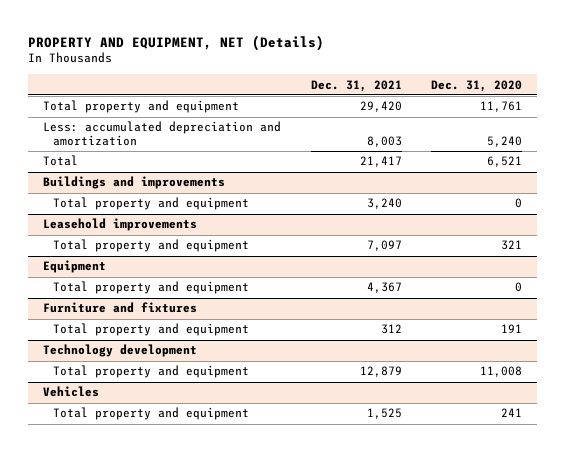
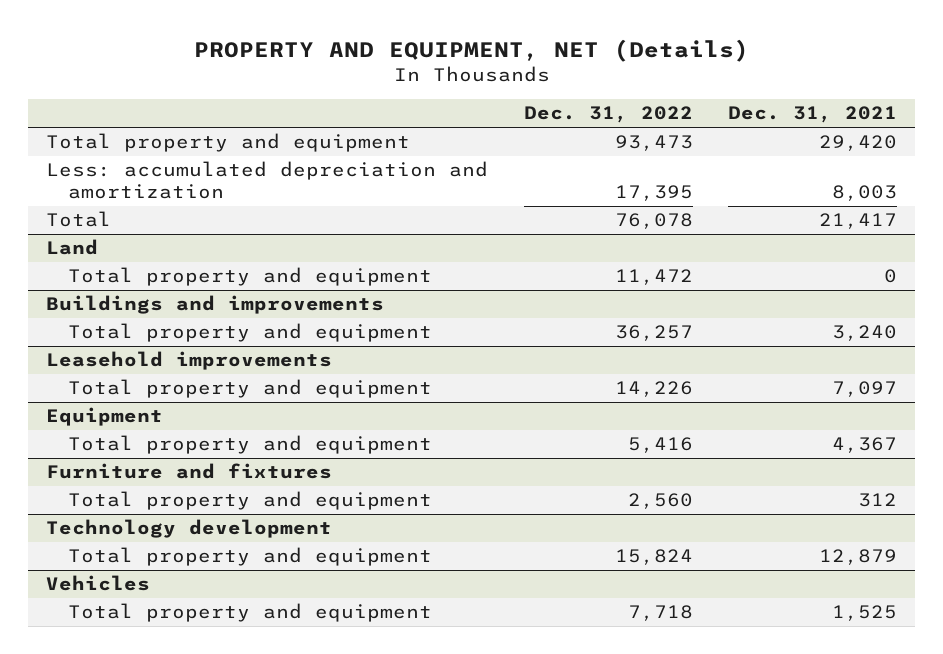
[431,79,523,92] Dec. 31, 2020 -> none
none -> [523,106,693,124] Dec. 31, 2022
none -> [46,239,99,256] Land
none -> [67,267,432,287] Total property and equipment

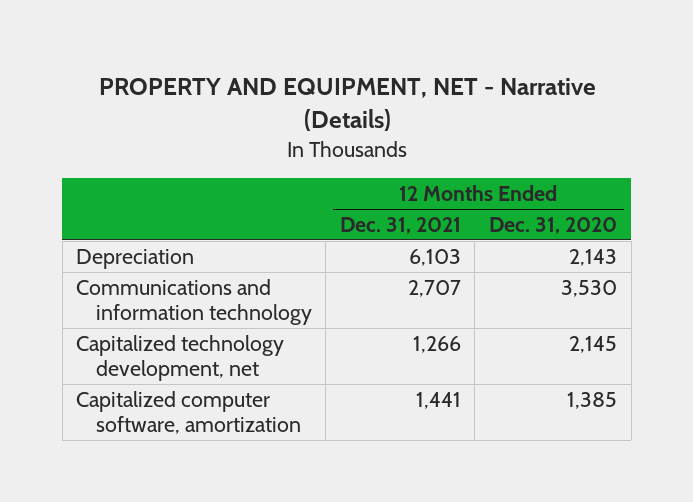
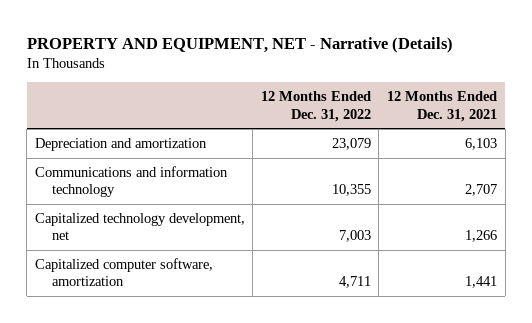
[489,216,618,234] Dec. 31, 2020 -> none
none -> [260,91,371,122] 12 Months Ended Dec. 31, 2022
[76,248,195,269] Depreciation -> [34,137,207,151] Depreciation and amortization

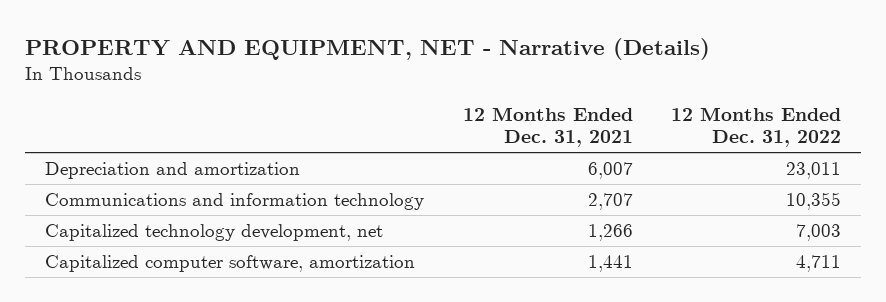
[331,137,371,150] 23,079 -> [786,162,842,180] 23,011
[465,137,498,150] 6,103 -> [587,162,633,180] 6,007

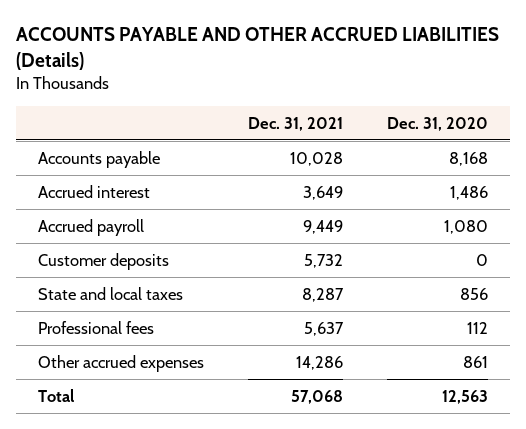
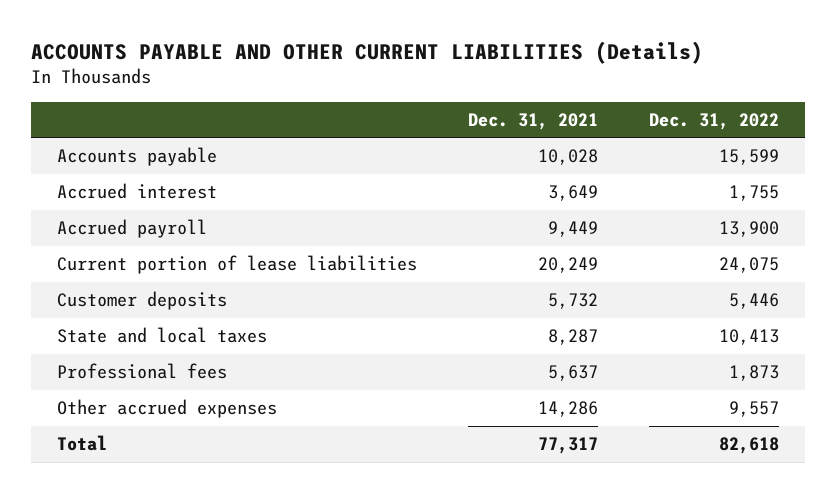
[15,27,499,71] ACCOUNTS PAYABLE AND OTHER ACCRUED LIABILITIES (Details) -> [30,40,703,64] ACCOUNTS PAYABLE AND OTHER CURRENT LIABILITIES (Details)
[386,116,488,131] Dec. 31, 2020 -> none
none -> [649,112,780,130] Dec. 31, 2022
none -> [56,255,417,275] Current portion of lease liabilities
[290,389,343,404] 57,068 -> [537,437,598,455] 77,317

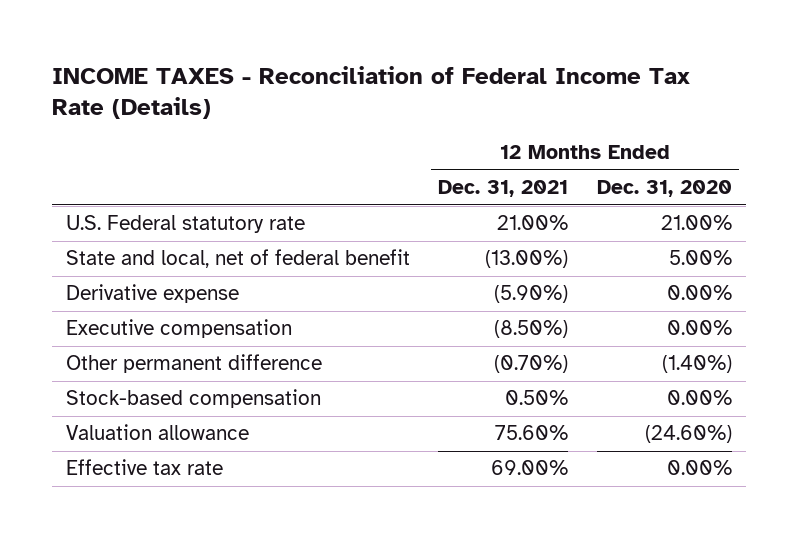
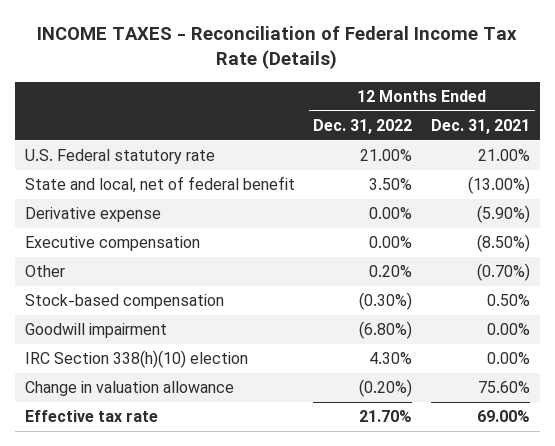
[596,180,732,198] Dec. 31, 2020 -> none
none -> [313,118,413,134] Dec. 31, 2022
[66,354,323,374] Other permanent difference -> [24,265,65,278] Other
none -> [24,323,167,339] Goodwill impairment
none -> [24,350,248,369] IRC Section 338(h)(10) election
[66,424,250,441] Valuation allowance -> [24,381,234,397] Change in valuation allowance

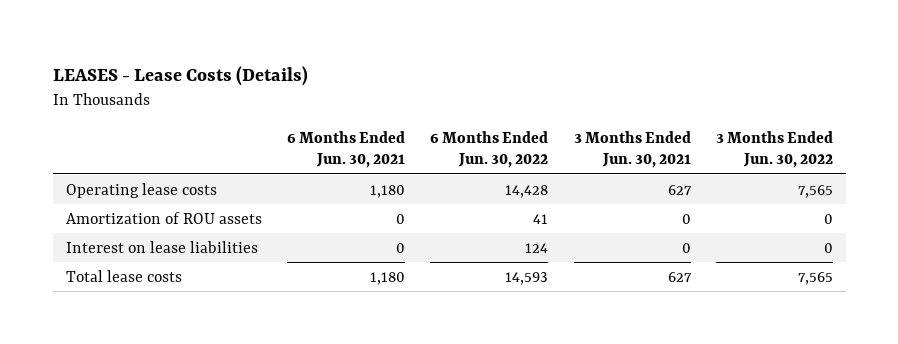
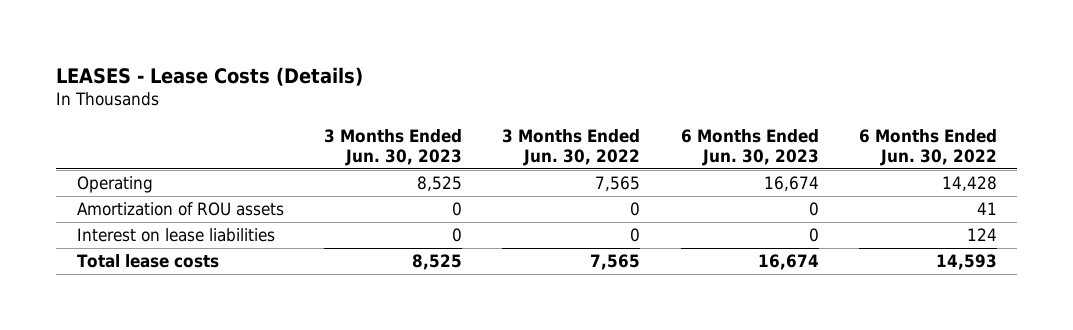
[286,130,405,169] 6 Months Ended Jun. 30, 2021 -> none
[573,130,691,169] 3 Months Ended Jun. 30, 2021 -> none
none -> [323,128,462,166] 3 Months Ended Jun. 30, 2023
none -> [680,128,819,166] 6 Months Ended Jun. 30, 2023
[65,182,217,198] Operating lease costs -> [76,176,153,194] Operating

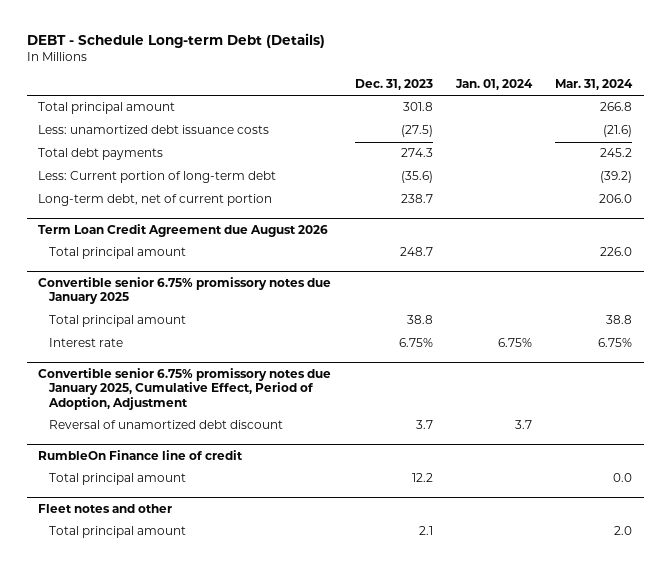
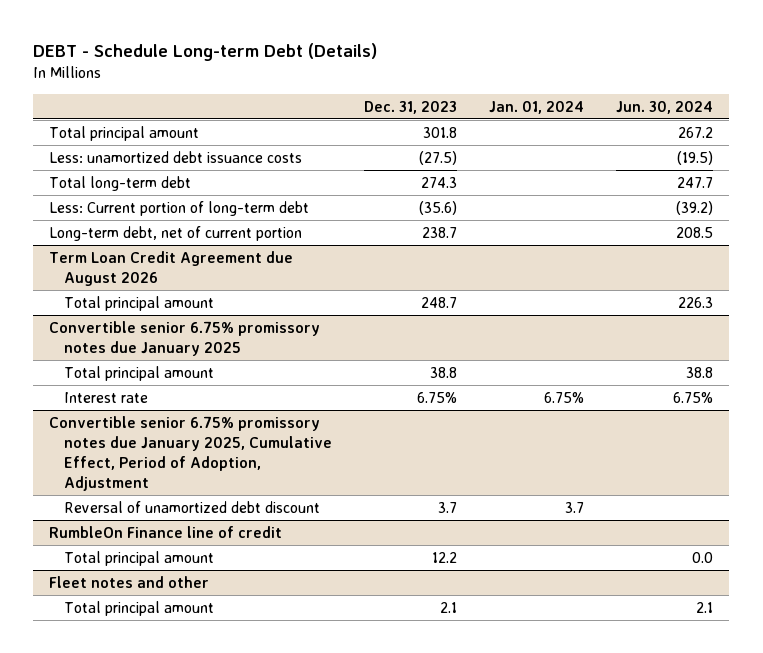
[555,79,634,91] Mar. 31, 2024 -> none
none -> [616,100,714,114] Jun. 30, 2024
[38,148,164,161] Total debt payments -> [49,175,192,191] Total long-term debt

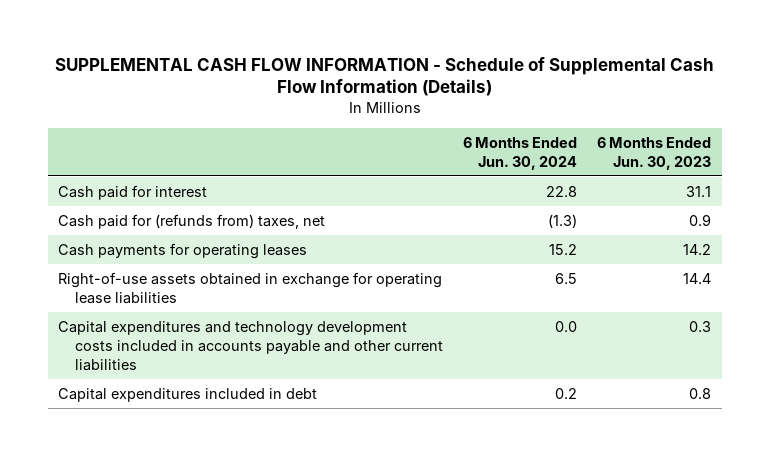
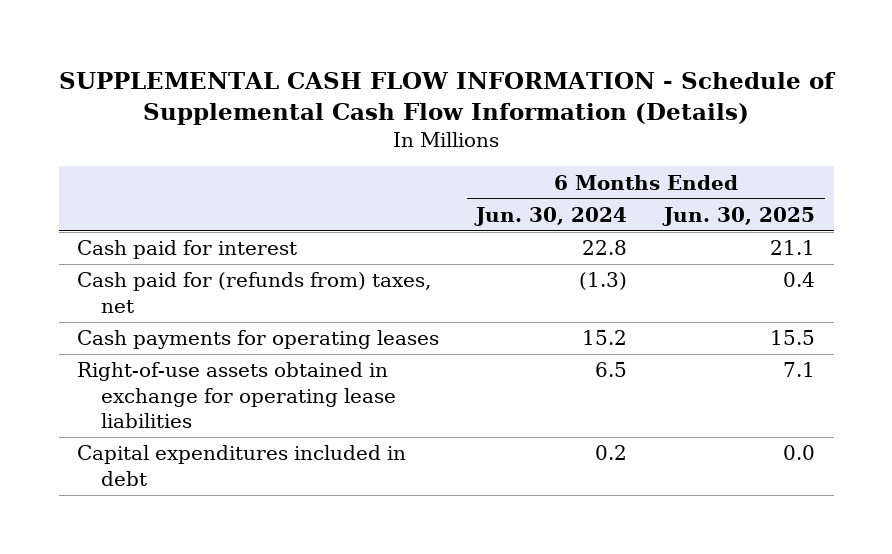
[597,136,712,170] 6 Months Ended Jun. 30, 2023 -> none
none -> [662,206,816,226] Jun. 30, 2025
[58,320,443,371] Capital expenditures and technology development costs included in accounts payable and other current liabilities -> none

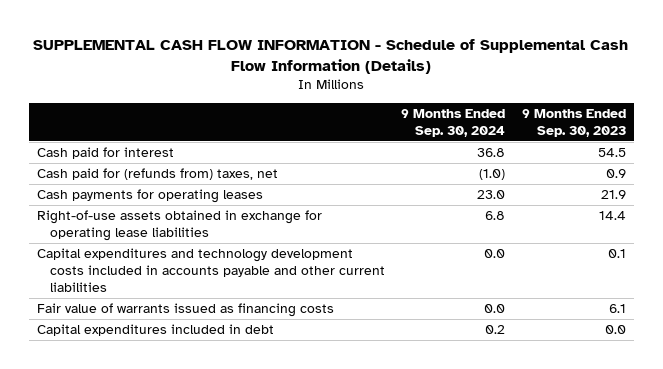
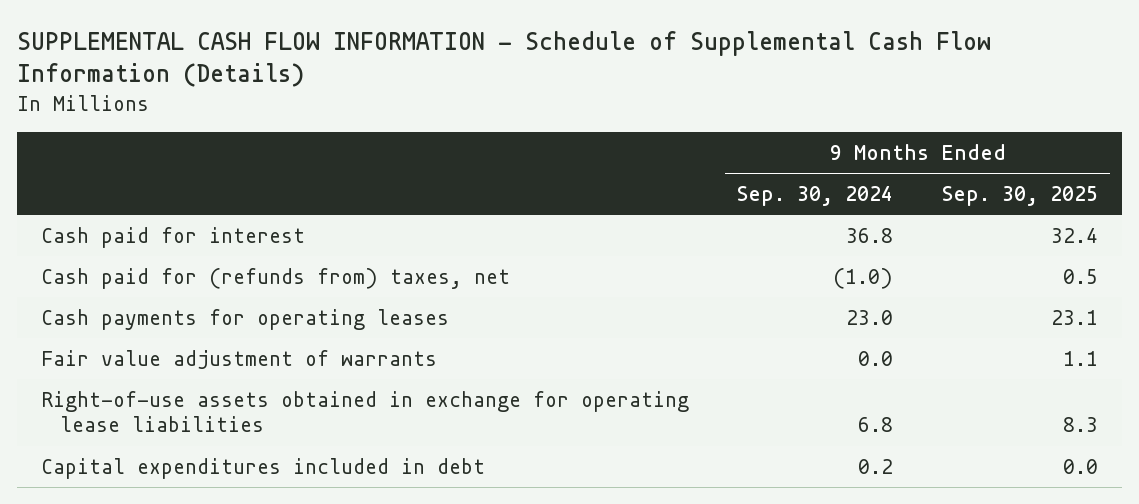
[521,108,626,137] 9 Months Ended Sep. 30, 2023 -> none
none -> [941,185,1098,206] Sep. 30, 2025
none -> [41,349,438,369] Fair value adjustment of warrants
[36,248,386,293] Capital expenditures and technology development costs included in accounts payable and other current liabilities -> none
[36,303,334,318] Fair value of warrants issued as financing costs -> none

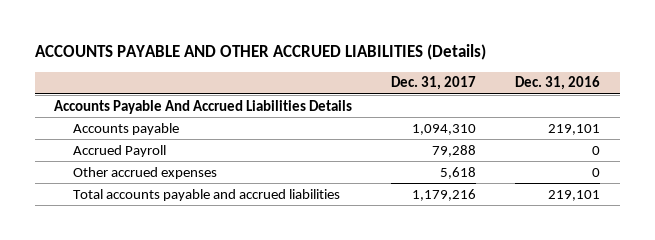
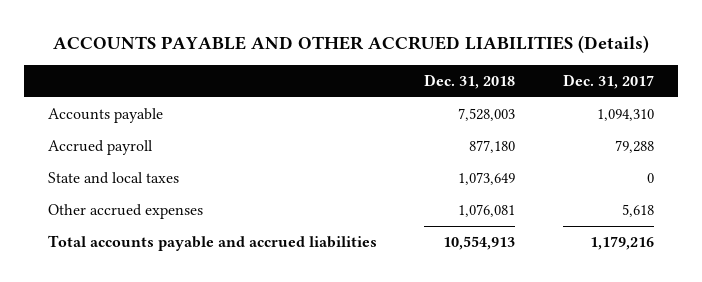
[515,76,601,91] Dec. 31, 2016 -> none
none -> [424,73,516,89] Dec. 31, 2018
[54,99,353,114] Accounts Payable And Accrued Liabilities Details -> none
[73,144,167,157] Accrued Payroll -> [47,140,153,156] Accrued payroll
none -> [47,172,179,185] State and local taxes

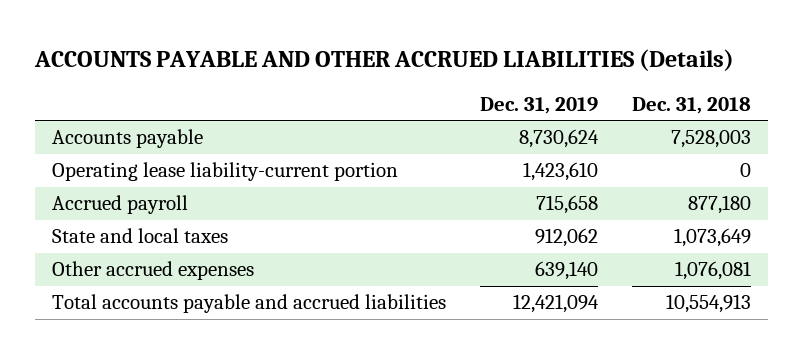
[562,73,654,89] Dec. 31, 2017 -> none
none -> [479,97,598,115] Dec. 31, 2019
none -> [52,162,399,182] Operating lease liability-current portion

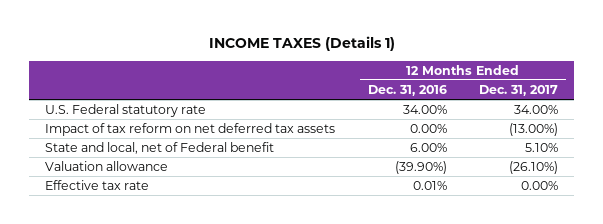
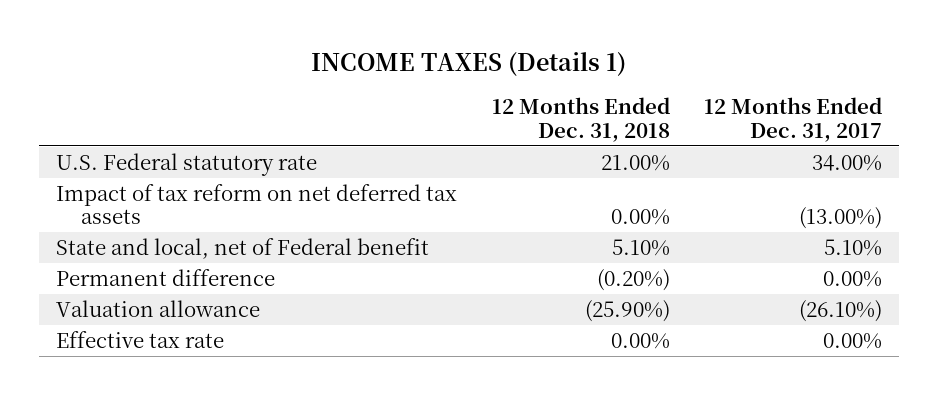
[367,84,447,96] Dec. 31, 2016 -> none
none -> [491,97,670,142] 12 Months Ended Dec. 31, 2018
none -> [56,268,276,286] Permanent difference

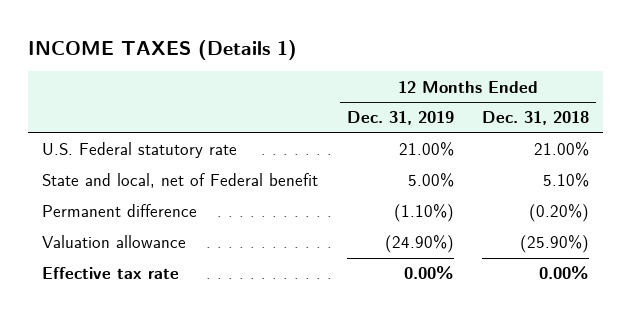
[704,97,883,142] 12 Months Ended Dec. 31, 2017 -> none
none -> [346,111,454,126] Dec. 31, 2019
[56,183,458,225] Impact of tax reform on net deferred tax assets -> none

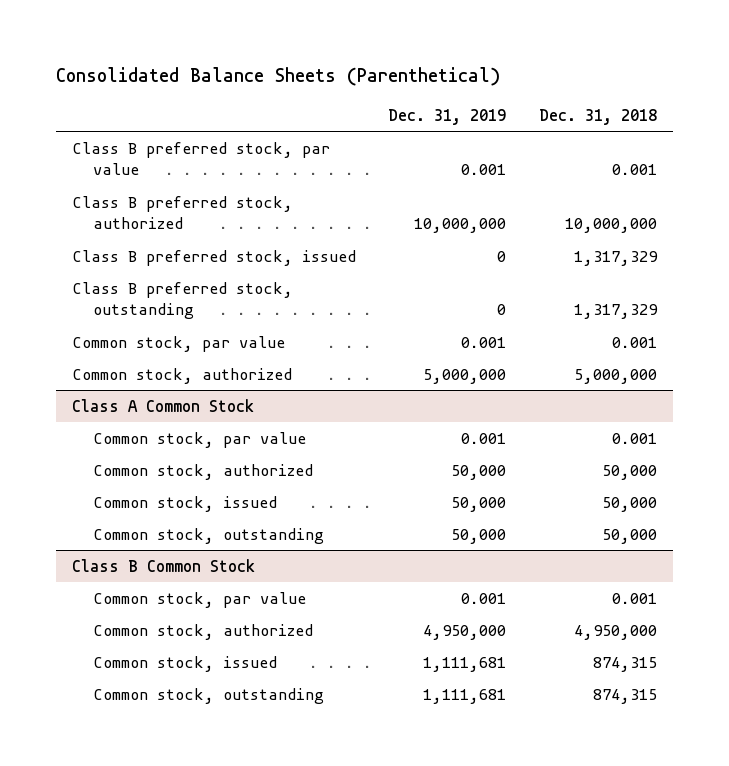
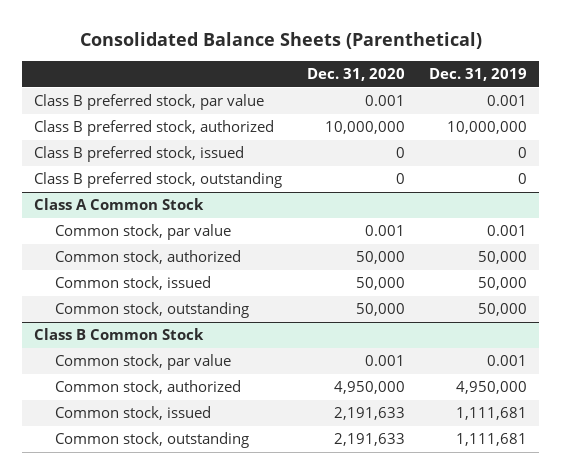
[538,108,657,125] Dec. 31, 2018 -> none
none -> [306,68,405,82] Dec. 31, 2020
[72,336,286,353] Common stock, par value -> none
[72,368,293,385] Common stock, authorized -> none

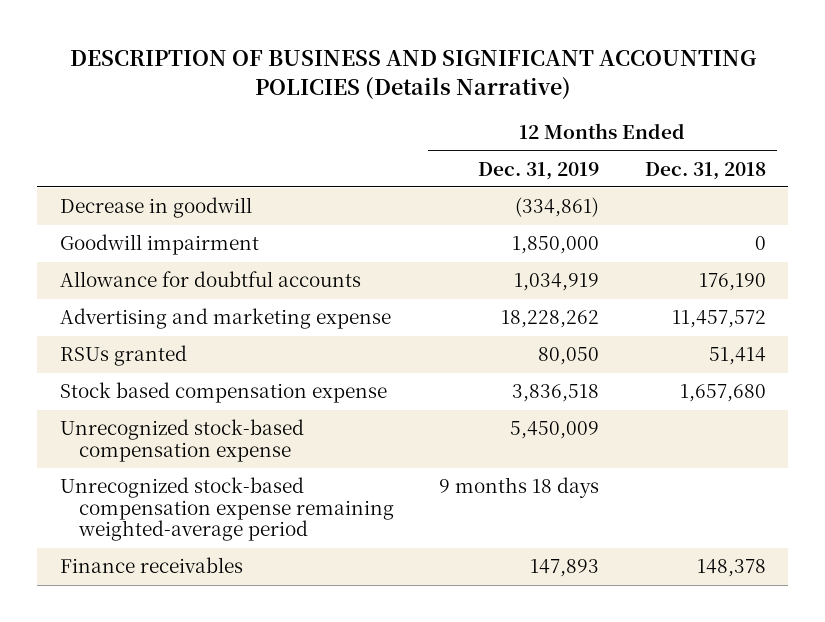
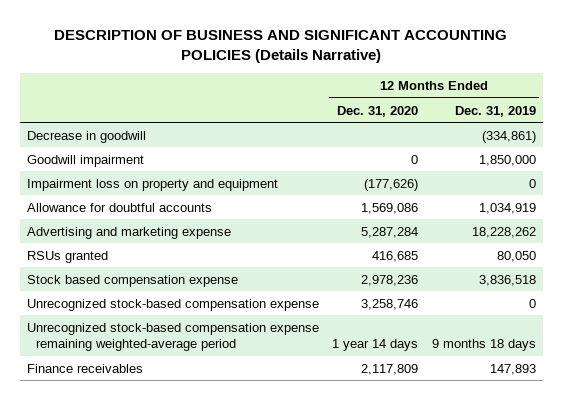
[644,161,766,180] Dec. 31, 2018 -> none
none -> [337,105,419,117] Dec. 31, 2020
none -> [26,178,278,191] Impairment loss on property and equipment
[510,421,600,440] 5,450,009 -> [529,298,537,308] 0

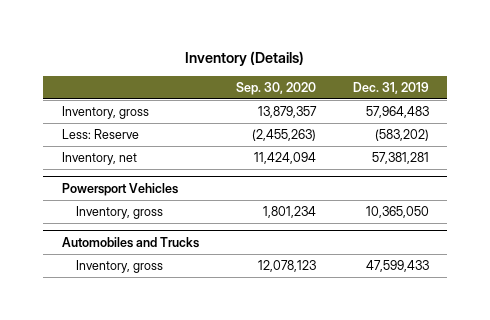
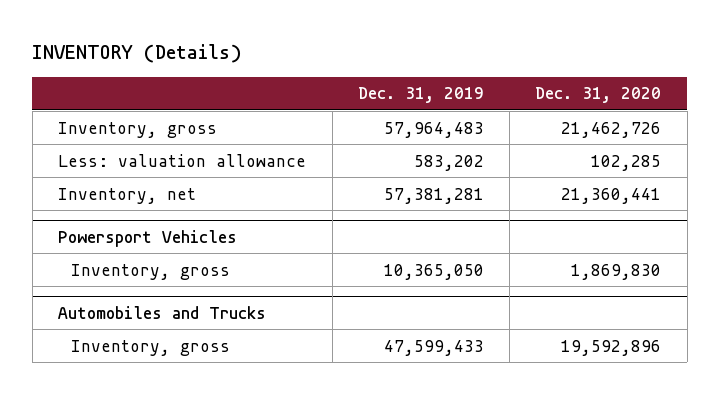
[185,50,305,66] Inventory (Details) -> [32,44,243,64] INVENTORY (Details)
[235,81,316,95] Sep. 30, 2020 -> none
none -> [535,87,662,104] Dec. 31, 2020
[61,129,139,140] Less: Reserve -> [58,153,307,167] Less: valuation allowance
[374,129,429,142] (583,202) -> [413,154,484,171] 583,202

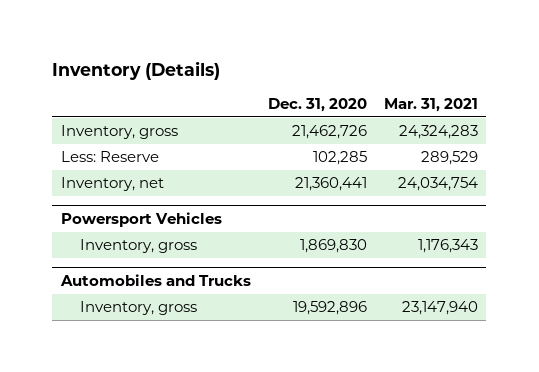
[32,44,243,64] INVENTORY (Details) -> [52,60,221,80] Inventory (Details)
[357,87,484,104] Dec. 31, 2019 -> none
none -> [383,98,478,113] Mar. 31, 2021
[58,153,307,167] Less: valuation allowance -> [60,151,159,163] Less: Reserve

